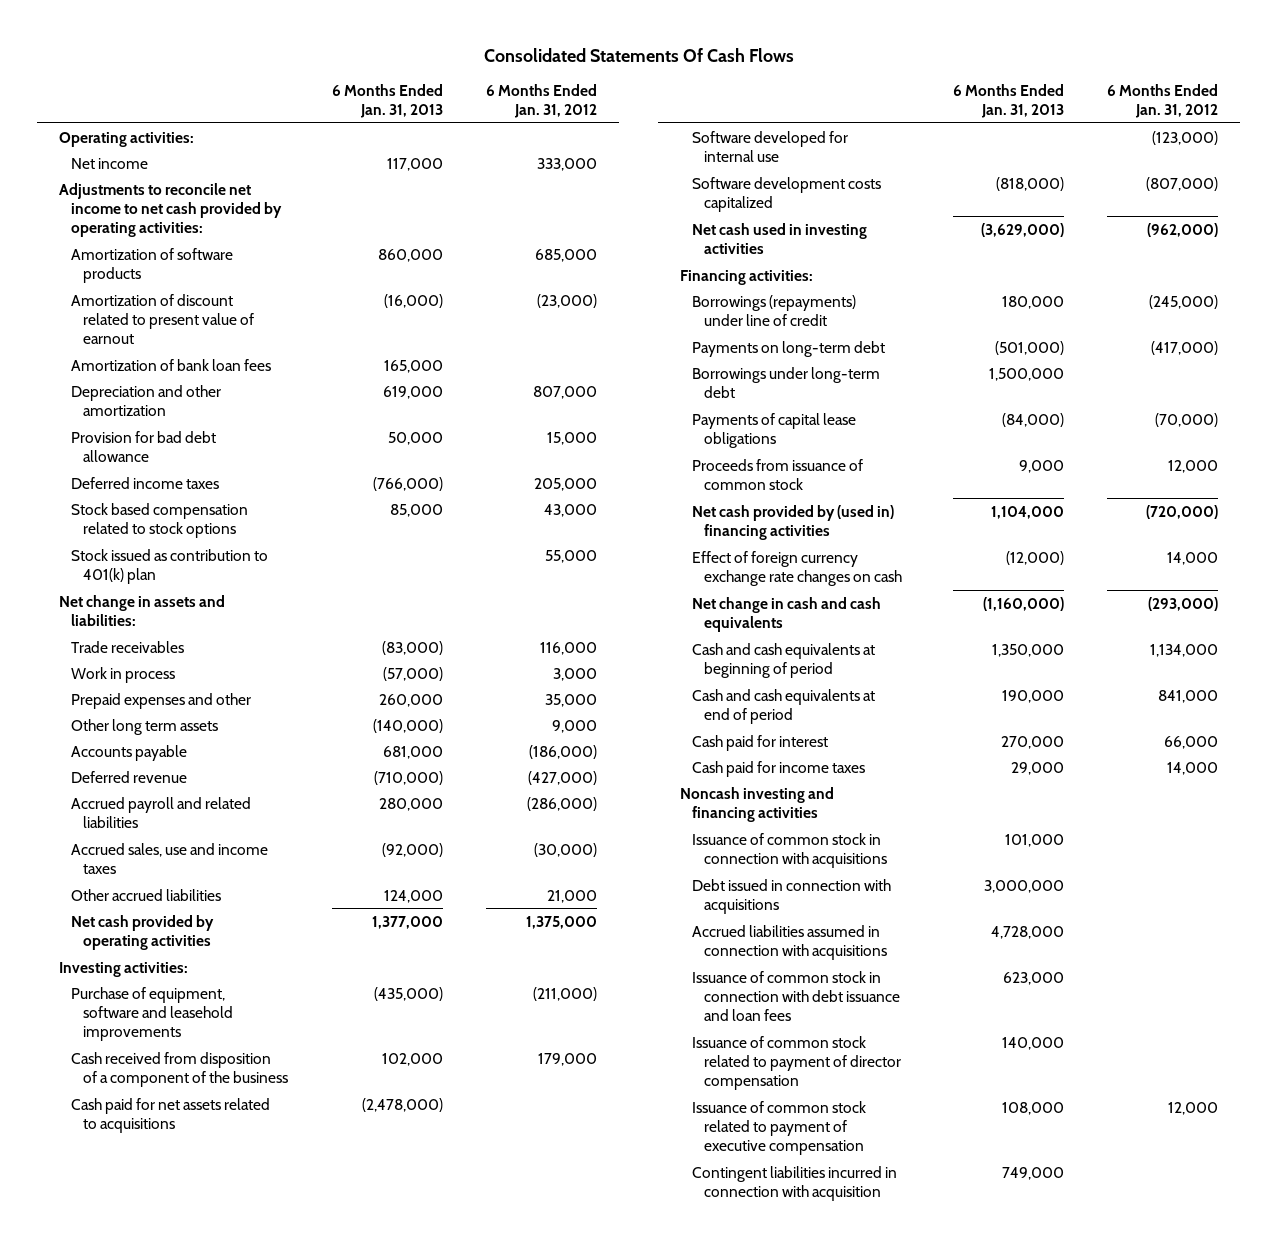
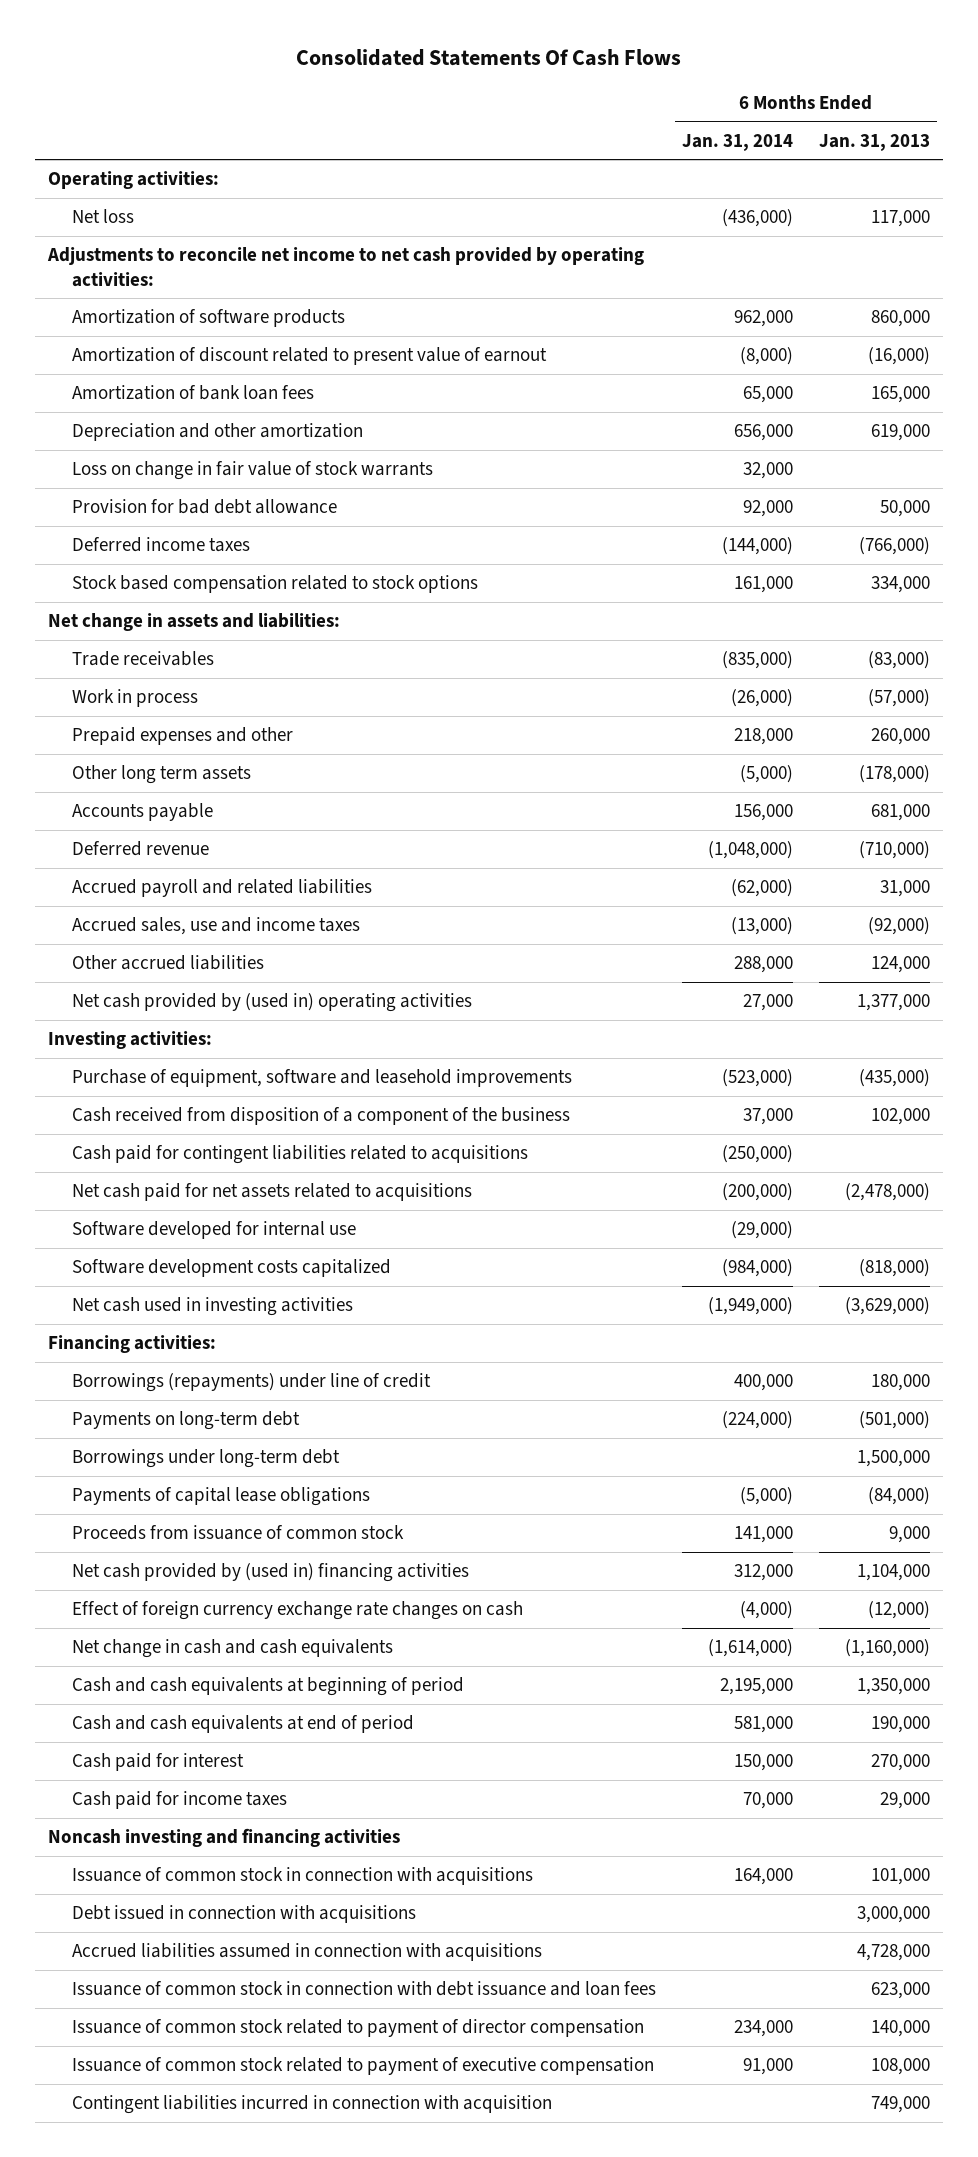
[486,84,598,119] 6 Months Ended Jan. 31, 2012 -> none
none -> [681,133,793,151] Jan. 31, 2014
[71,157,149,169] Net income -> [71,209,134,224] Net loss
none -> [71,461,433,481] Loss on change in fair value of stock warrants
[71,548,269,584] Stock issued as contribution to 401(k) plan -> none
[389,503,443,517] 85,000 -> [871,576,931,594] 334,000
[372,718,443,733] (140,000) -> [859,765,931,784] (178,000)
[378,797,443,811] 280,000 -> [880,880,931,898] 31,000
[71,914,215,950] Net cash provided by operating activities -> [71,993,472,1013] Net cash provided by (used in) operating activities
none -> [71,1145,528,1165] Cash paid for contingent liabilities related to acquisitions
[71,1097,271,1133] Cash paid for net assets related to acquisitions -> [71,1183,472,1202] Net cash paid for net assets related to acquisitions

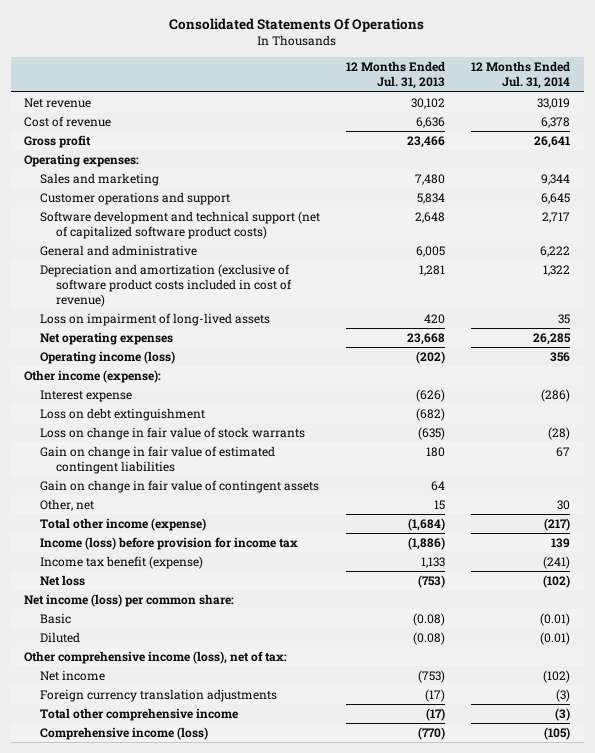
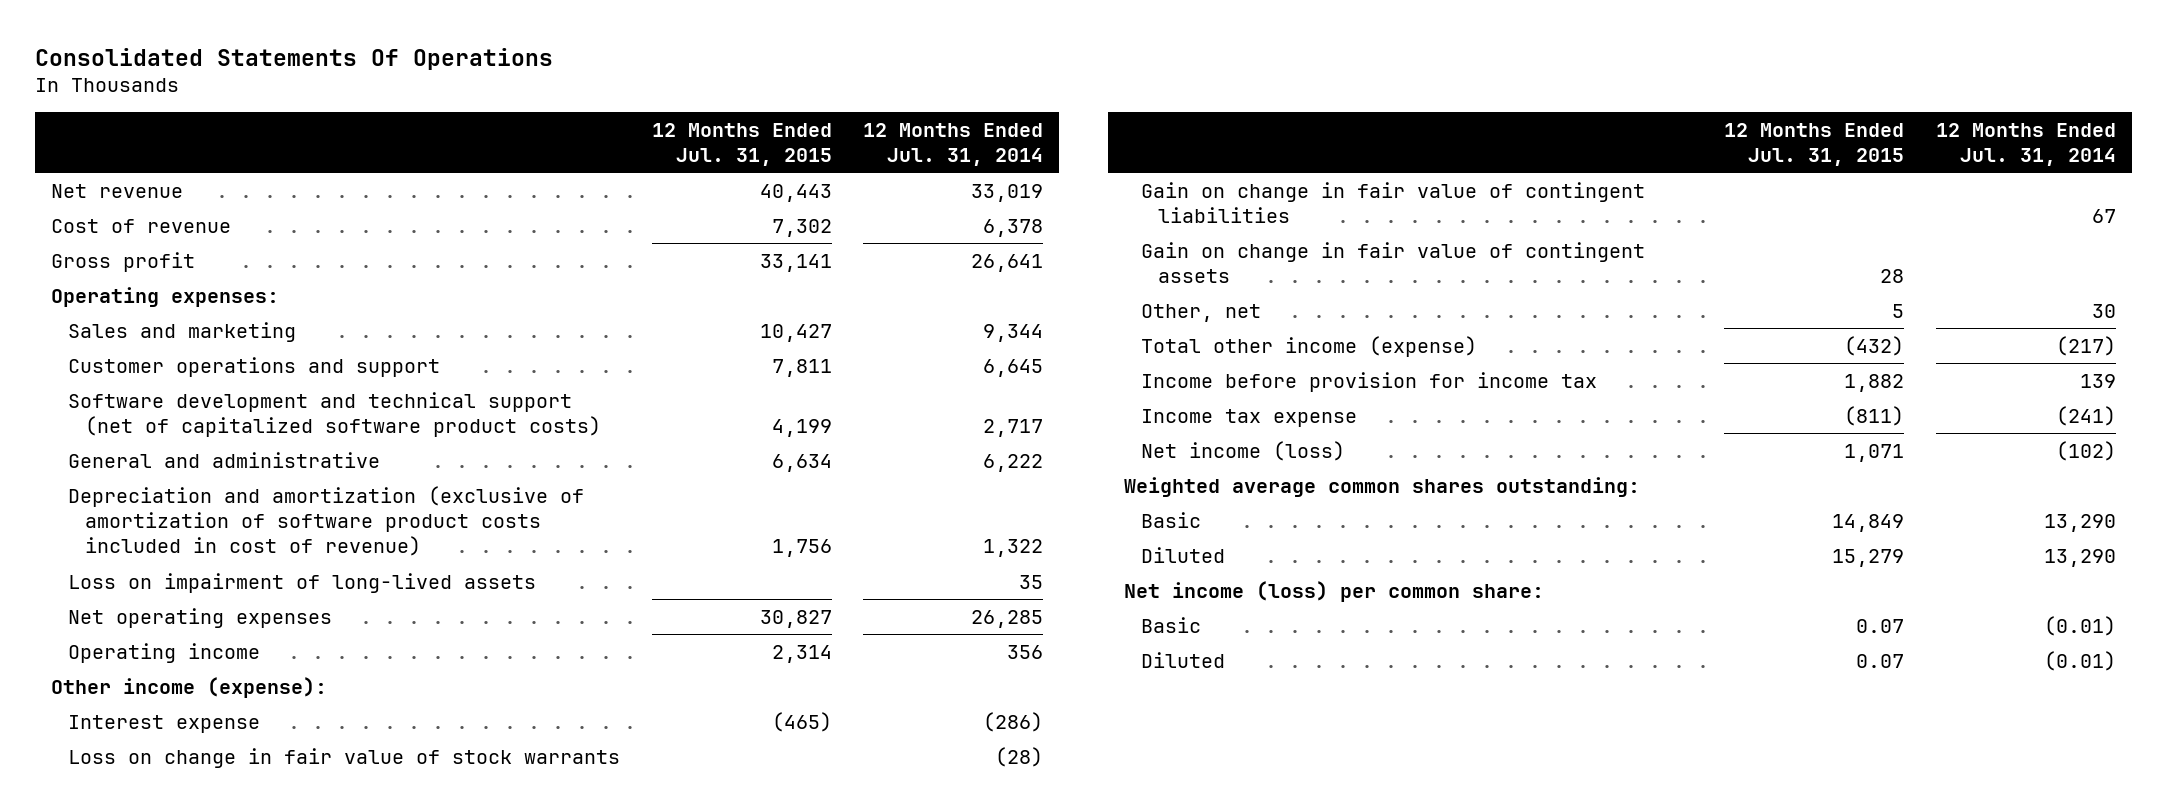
[346,61,446,90] 12 Months Ended Jul. 31, 2013 -> none
none -> [651,122,832,167] 12 Months Ended Jul. 31, 2015
[40,264,293,307] Depreciation and amortization (exclusive of software product costs included in cost of revenue) -> [68,485,585,557] Depreciation and amortization (exclusive of amortization of software product costs included in cost of revenue)
[40,351,176,365] Operating income (loss) -> [68,642,261,663] Operating income
[40,408,206,422] Loss on debt extinguishment -> none
[40,446,276,474] Gain on change in fair value of estimated contingent liabilities -> [1140,181,1645,224] Gain on change in fair value of contingent liabilities
[40,537,299,551] Income (loss) before provision for income tax -> [1140,371,1597,392] Income before provision for income tax
[40,556,204,570] Income tax benefit (expense) -> [1140,408,1357,427] Income tax expense
[40,575,86,587] Net loss -> [1140,440,1345,461] Net income (loss)
none -> [1123,476,1640,497] Weighted average common shares outstanding:
none -> [1140,511,1201,528] Basic
none -> [1140,546,1225,563] Diluted
[24,651,288,665] Other comprehensive income (loss), net of tax: -> none
[40,670,106,682] Net income -> none
[40,689,278,703] Foreign currency translation adjustments -> none
[40,708,239,722] Total other comprehensive income -> none
[40,727,209,741] Comprehensive income (loss) -> none

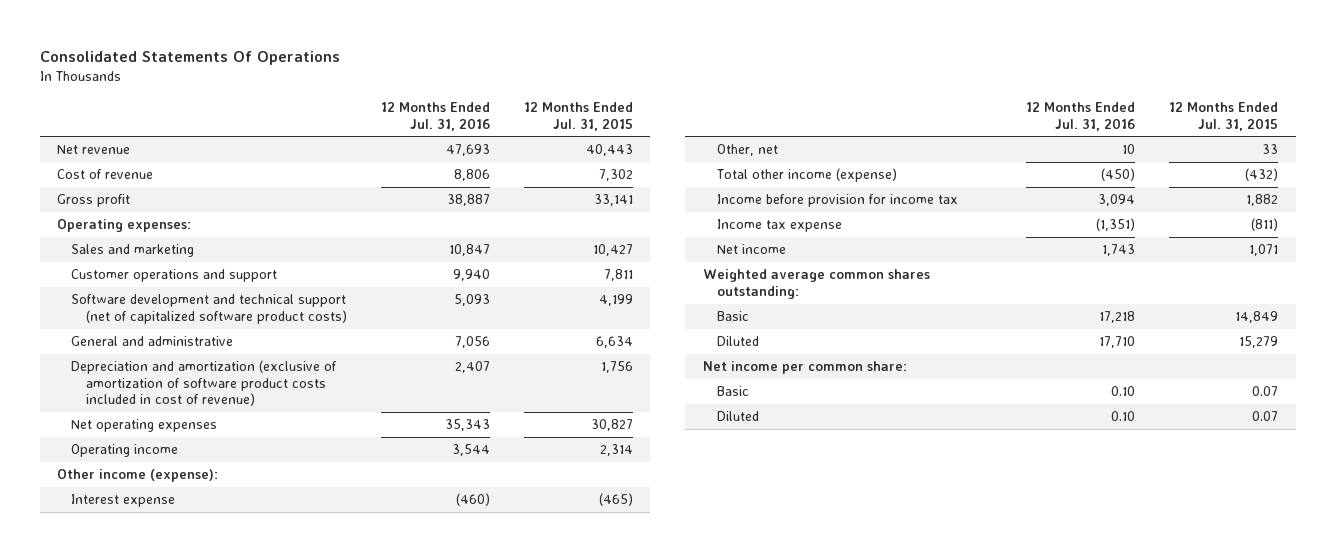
[863,122,1044,167] 12 Months Ended Jul. 31, 2014 -> none
none -> [380,102,490,131] 12 Months Ended Jul. 31, 2016
[68,572,537,593] Loss on impairment of long-lived assets -> none
[68,747,621,768] Loss on change in fair value of stock warrants -> none
[1140,181,1645,224] Gain on change in fair value of contingent liabilities -> none
[1140,241,1645,284] Gain on change in fair value of contingent assets -> none
[1892,303,1905,318] 5 -> [1262,144,1279,155] 33
[1140,440,1345,461] Net income (loss) -> [716,244,786,255] Net income
[1123,580,1544,602] Net income (loss) per common share: -> [702,361,907,375] Net income per common share:

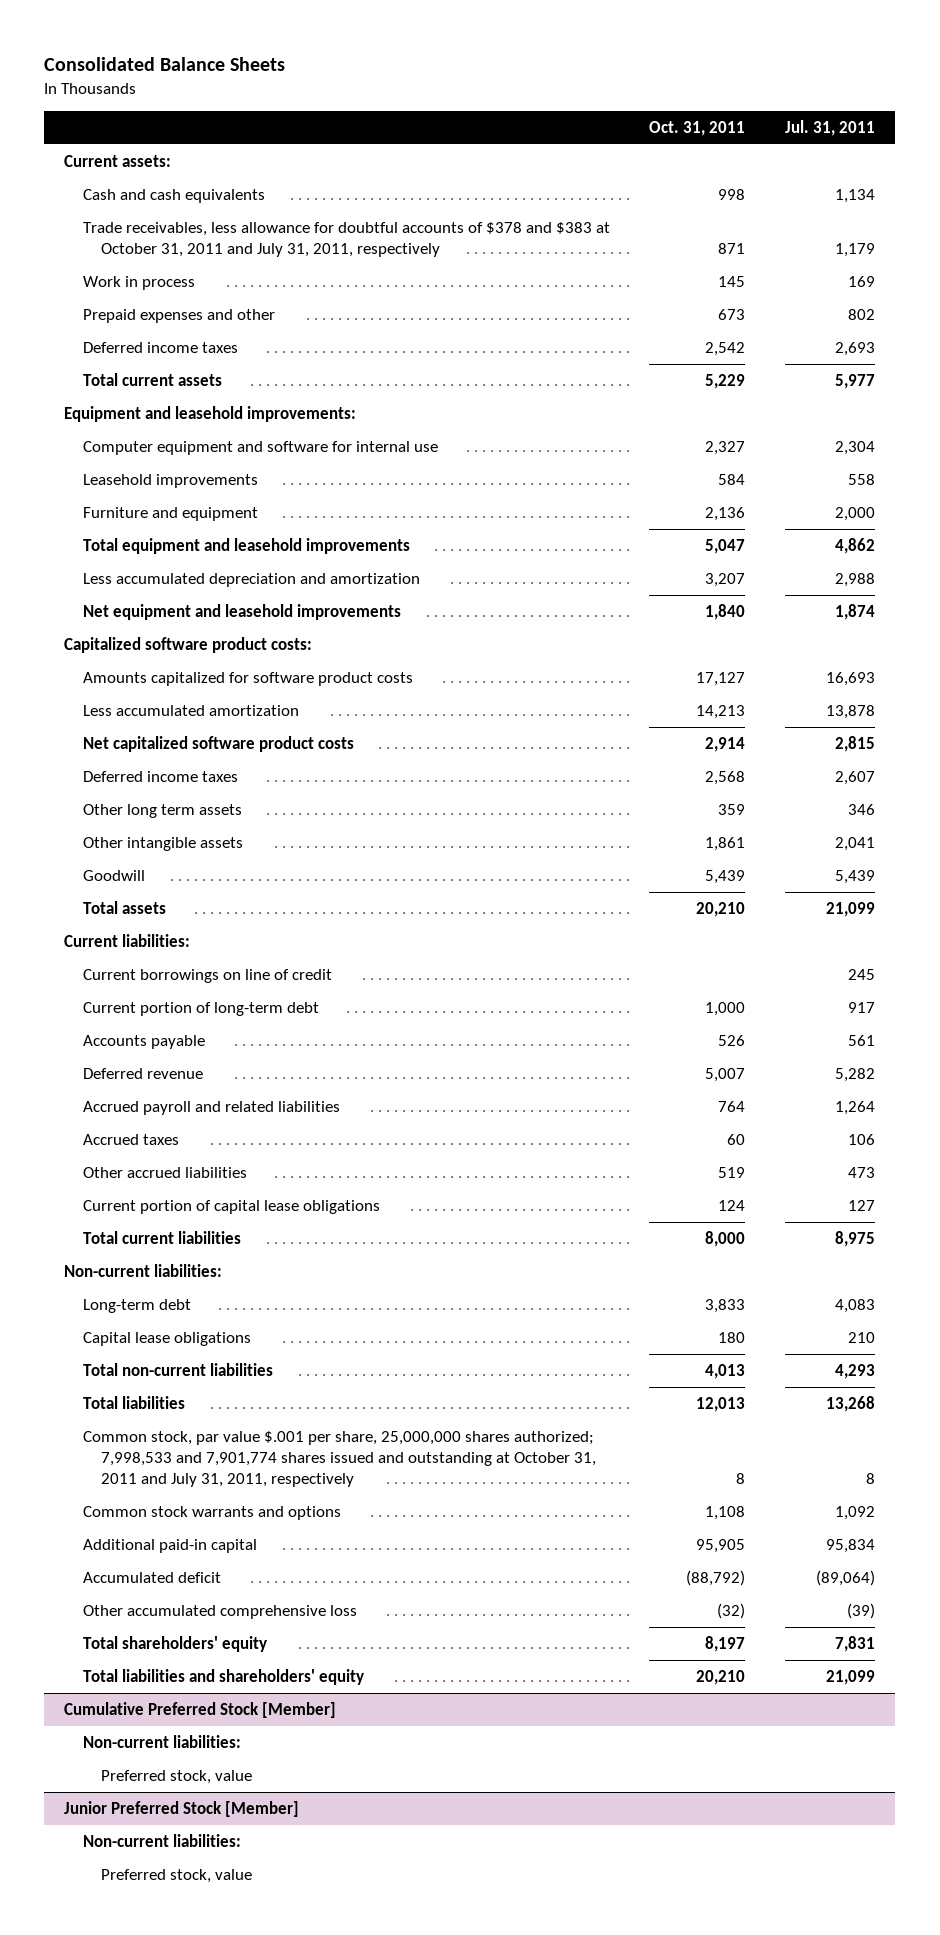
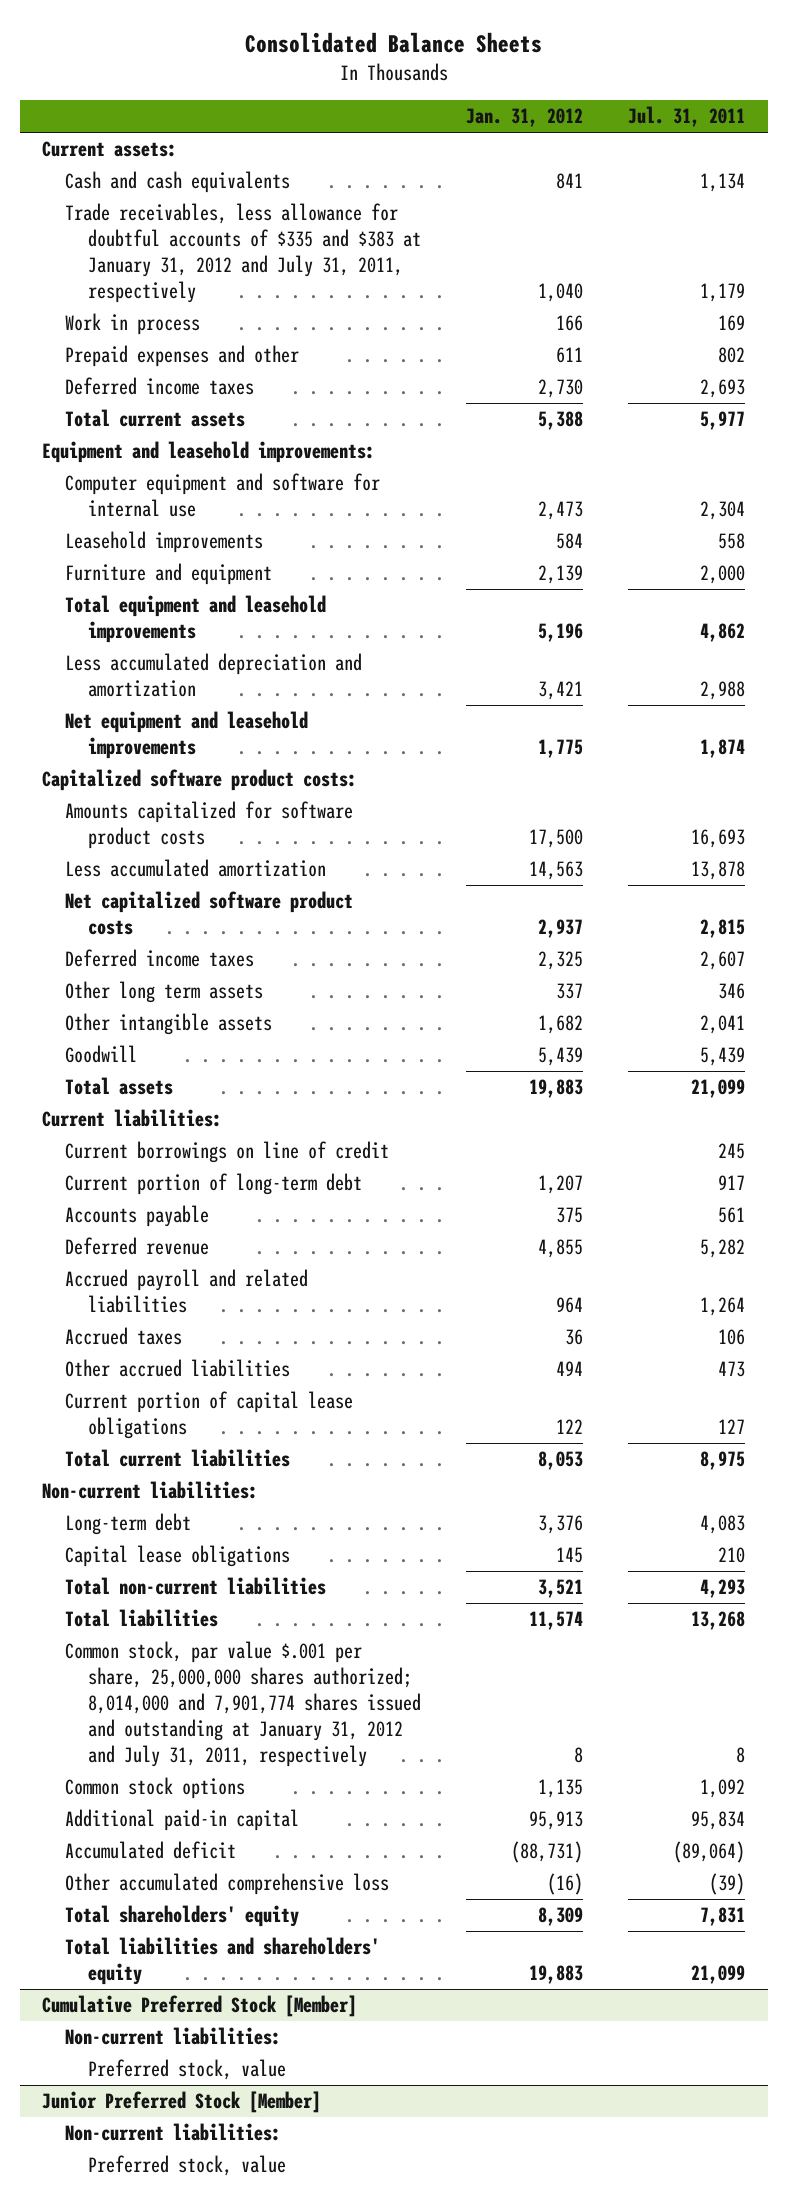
[649,120,746,136] Oct. 31, 2011 -> none
none -> [466,108,584,128] Jan. 31, 2012
[82,221,610,257] Trade receivables, less allowance for doubtful accounts of $378 and $383 at October 31, 2011 and July 31, 2011, respectively -> [65,203,421,304] Trade receivables, less allowance for doubtful accounts of $335 and $383 at January 31, 2012 and July 31, 2011, respectively
[82,1430,596,1487] Common stock, par value $.001 per share, 25,000,000 shares authorized; 7,998,533 and 7,901,774 shares issued and outstanding at October 31, 2011 and July 31, 2011, respectively -> [65,1641,421,1768] Common stock, par value $.001 per share, 25,000,000 shares authorized; 8,014,000 and 7,901,774 shares issued and outstanding at January 31, 2012 and July 31, 2011, respectively
[82,1505,341,1520] Common stock warrants and options -> [65,1777,246,1800] Common stock options

